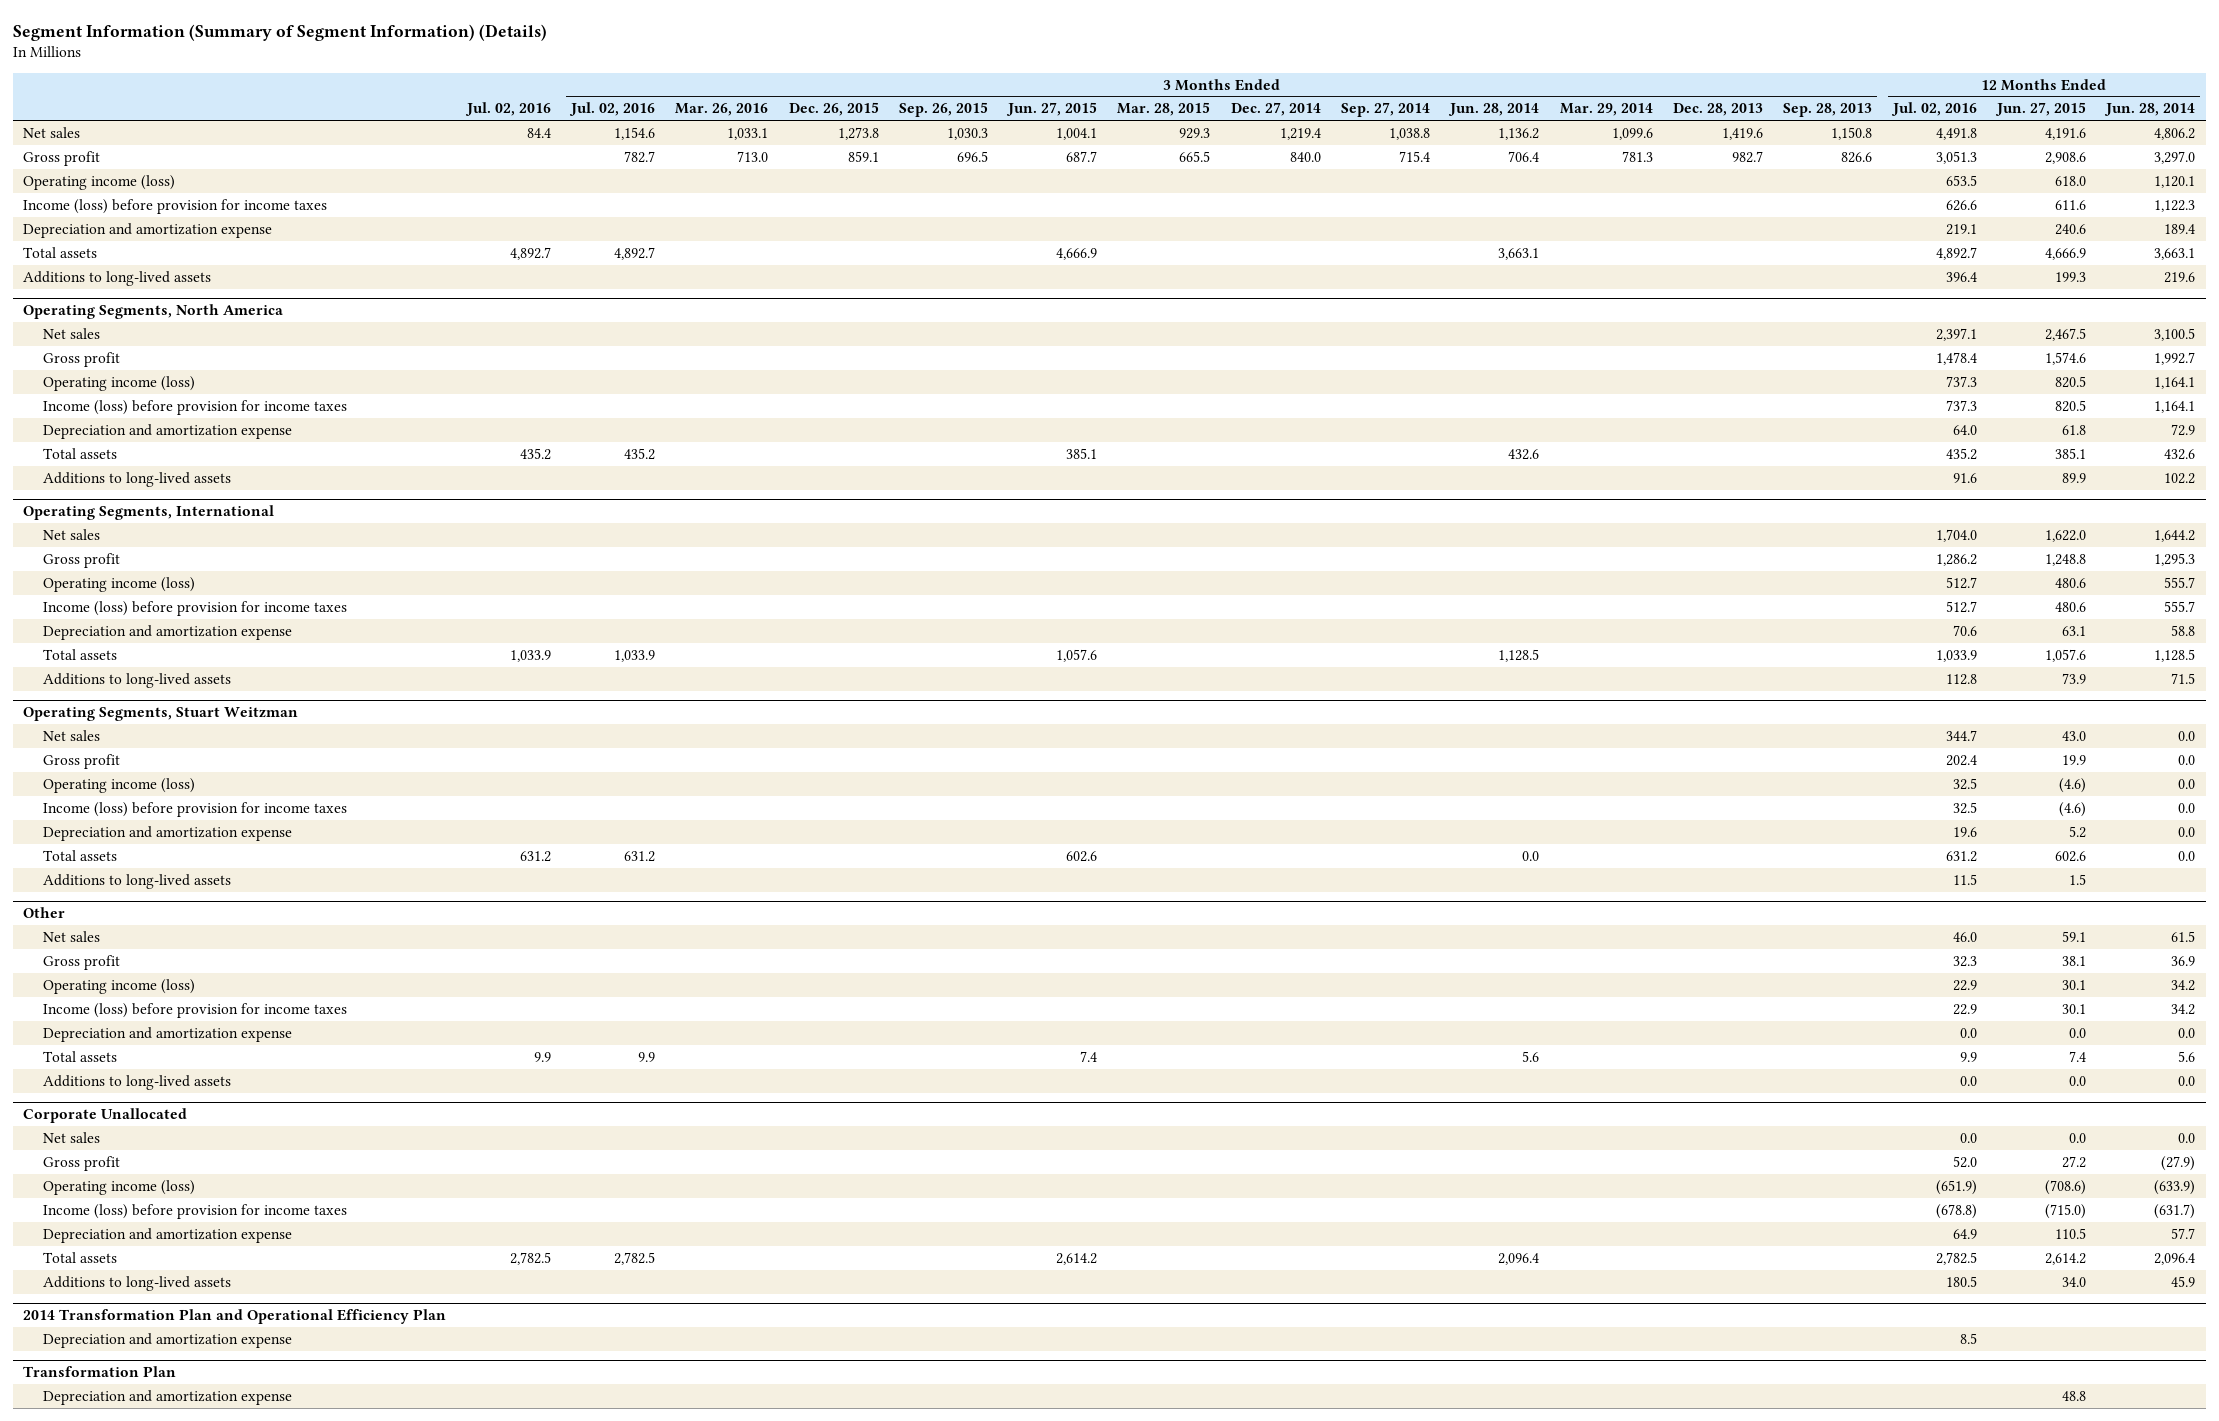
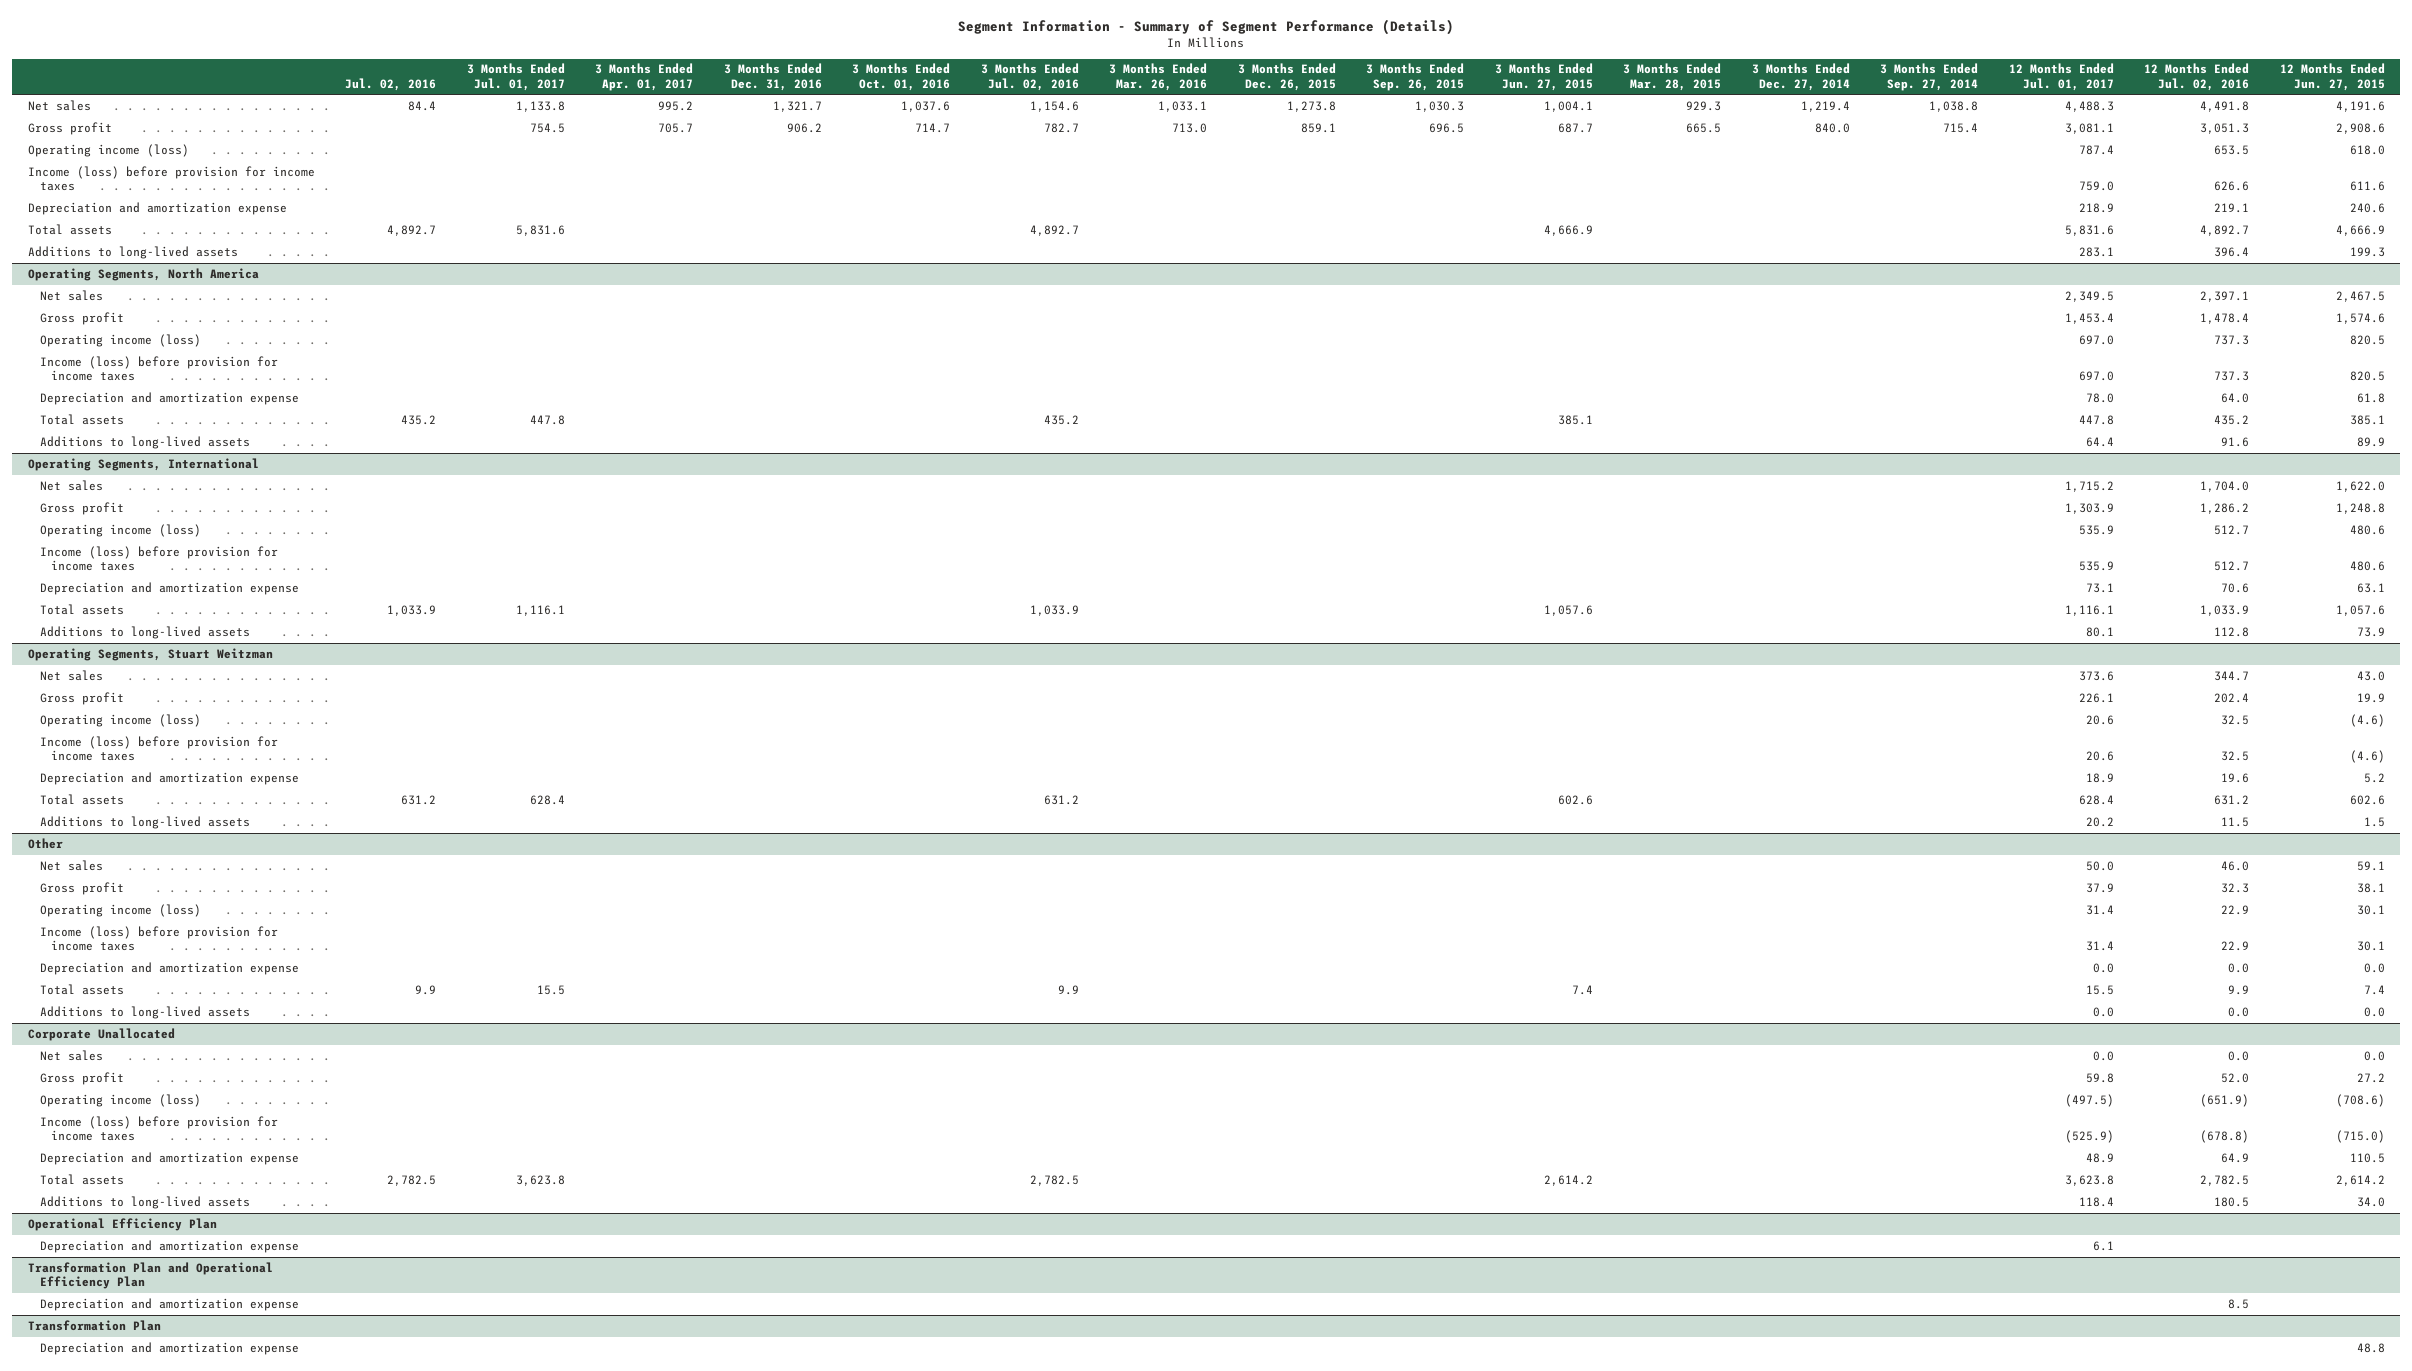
[13,23,548,41] Segment Information (Summary of Segment Information) (Details) -> [958,18,1455,35] Segment Information - Summary of Segment Performance (Details)
[1448,103,1540,117] Jun. 28, 2014 -> none
[1559,103,1653,117] Mar. 29, 2014 -> none
[1673,103,1764,117] Dec. 28, 2013 -> none
[1783,103,1873,118] Sep. 28, 2013 -> none
[2104,103,2196,117] Jun. 28, 2014 -> none
none -> [466,63,565,91] 3 Months Ended Jul. 01, 2017
none -> [595,63,694,91] 3 Months Ended Apr. 01, 2017
none -> [723,63,822,91] 3 Months Ended Dec. 31, 2016
none -> [852,63,951,91] 3 Months Ended Oct. 01, 2016
none -> [2008,63,2114,91] 12 Months Ended Jul. 01, 2017
none -> [27,1217,217,1231] Operational Efficiency Plan
none -> [39,1239,299,1253] Depreciation and amortization expense
[23,1309,447,1325] 2014 Transformation Plan and Operational Efficiency Plan -> [27,1261,273,1290] Transformation Plan and Operational Efficiency Plan

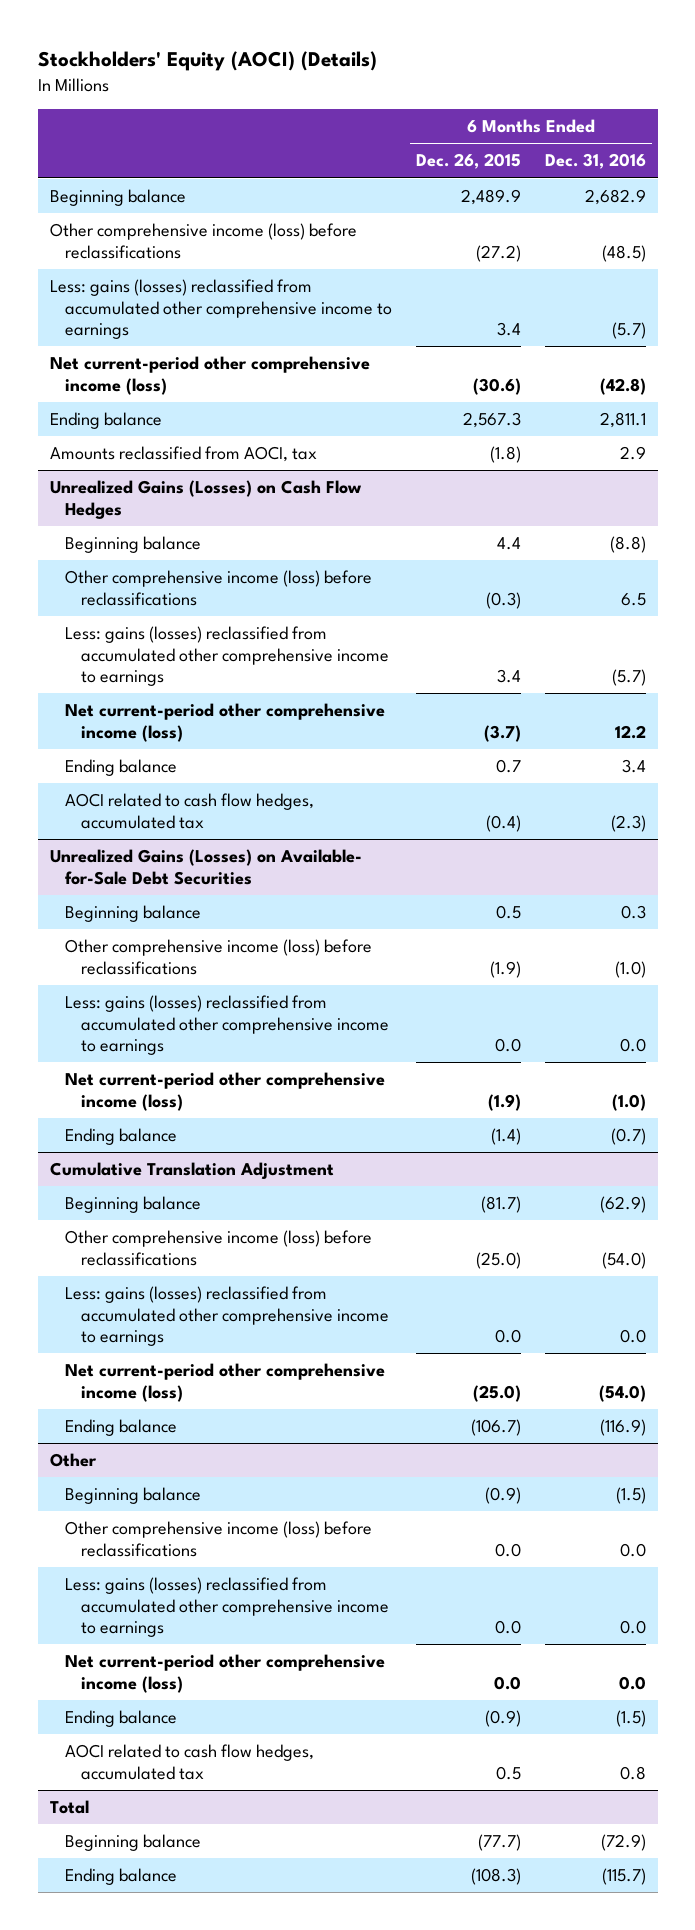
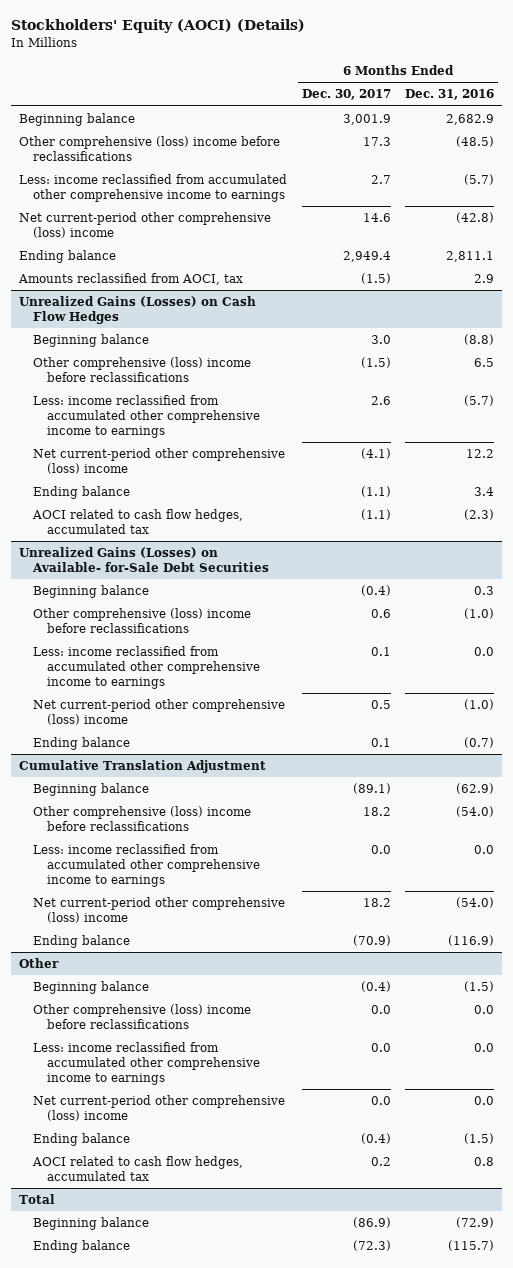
[416,153,522,170] Dec. 26, 2015 -> none
none -> [301,89,391,101] Dec. 30, 2017
[49,223,357,259] Other comprehensive income (loss) before reclassifications -> [18,136,280,161] Other comprehensive (loss) income before reclassifications
[49,279,393,340] Less: gains (losses) reclassified from accumulated other comprehensive income to earnings -> [18,174,287,202] Less: income reclassified from accumulated other comprehensive income to earnings
[49,356,370,395] Net current-period other comprehensive income (loss) -> [18,212,271,238] Net current-period other comprehensive (loss) income
[65,570,373,606] Other comprehensive income (loss) before reclassifications -> [33,357,252,382] Other comprehensive (loss) income before reclassifications
[65,626,389,687] Less: gains (losses) reclassified from accumulated other comprehensive income to earnings -> [33,395,261,438] Less: income reclassified from accumulated other comprehensive income to earnings
[65,703,386,742] Net current-period other comprehensive income (loss) -> [33,448,286,474] Net current-period other comprehensive (loss) income
[65,939,373,975] Other comprehensive income (loss) before reclassifications -> [33,608,252,633] Other comprehensive (loss) income before reclassifications
[65,995,389,1056] Less: gains (losses) reclassified from accumulated other comprehensive income to earnings -> [33,646,261,689] Less: income reclassified from accumulated other comprehensive income to earnings
[65,1072,386,1111] Net current-period other comprehensive income (loss) -> [33,699,286,725] Net current-period other comprehensive (loss) income
[65,1230,373,1266] Other comprehensive income (loss) before reclassifications -> [33,806,252,831] Other comprehensive (loss) income before reclassifications
[65,1286,389,1347] Less: gains (losses) reclassified from accumulated other comprehensive income to earnings -> [33,844,261,887] Less: income reclassified from accumulated other comprehensive income to earnings
[65,1363,386,1402] Net current-period other comprehensive income (loss) -> [33,897,286,923] Net current-period other comprehensive (loss) income
[65,1521,373,1557] Other comprehensive income (loss) before reclassifications -> [33,1004,252,1029] Other comprehensive (loss) income before reclassifications
[65,1577,389,1638] Less: gains (losses) reclassified from accumulated other comprehensive income to earnings -> [33,1042,261,1085] Less: income reclassified from accumulated other comprehensive income to earnings
[65,1654,386,1693] Net current-period other comprehensive income (loss) -> [33,1095,286,1121] Net current-period other comprehensive (loss) income

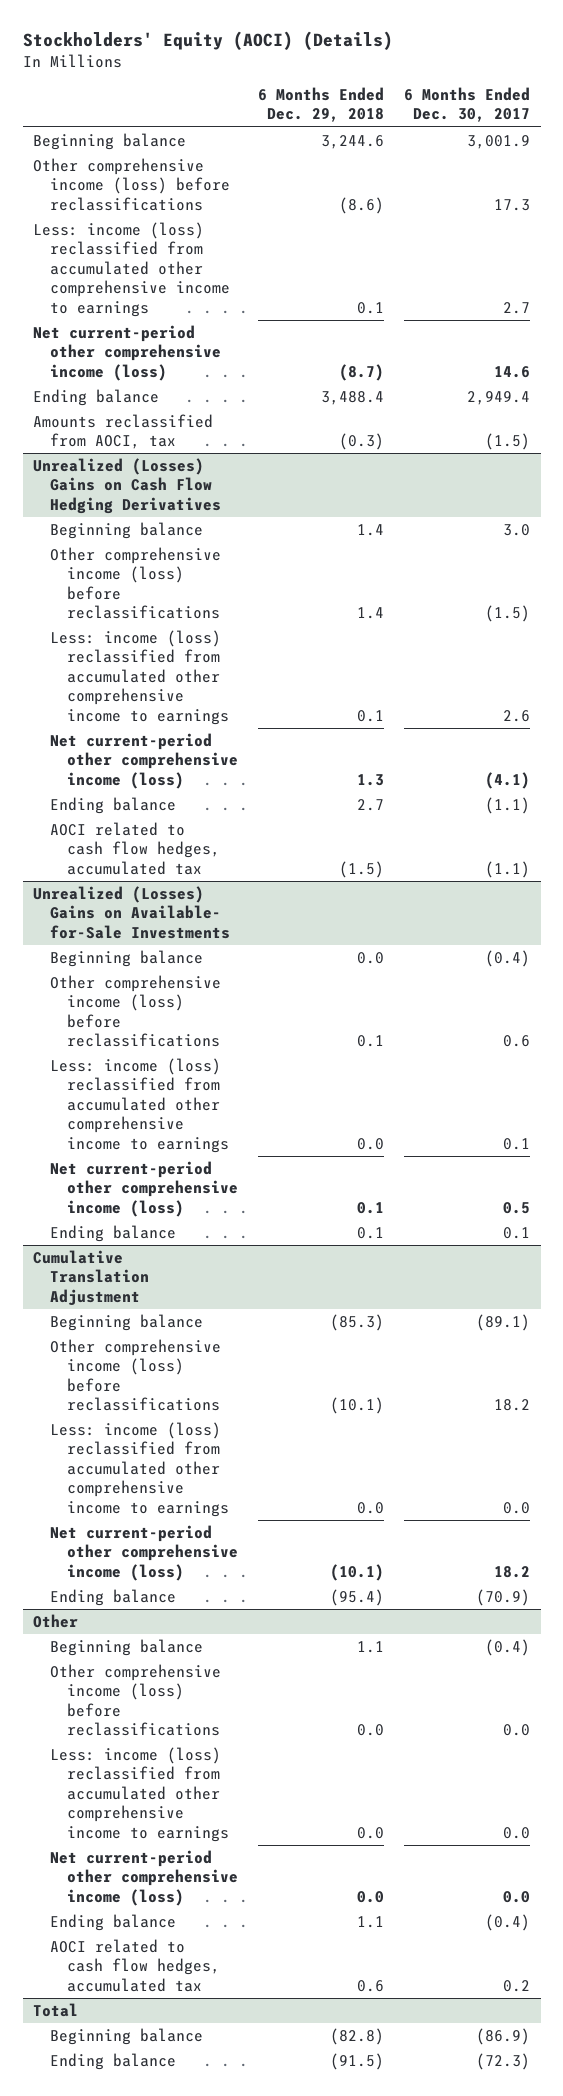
[405,89,495,101] Dec. 31, 2016 -> none
none -> [258,86,385,123] 6 Months Ended Dec. 29, 2018
[18,136,280,161] Other comprehensive (loss) income before reclassifications -> [32,157,230,211] Other comprehensive income (loss) before reclassifications
[18,174,287,202] Less: income reclassified from accumulated other comprehensive income to earnings -> [32,221,230,317] Less: income (loss) reclassified from accumulated other comprehensive income to earnings
[18,212,271,238] Net current-period other comprehensive (loss) income -> [32,324,221,381] Net current-period other comprehensive income (loss)
[18,296,256,324] Unrealized Gains (Losses) on Cash Flow Hedges -> [32,457,221,514] Unrealized (Losses) Gains on Cash Flow Hedging Derivatives
[33,357,252,382] Other comprehensive (loss) income before reclassifications -> [49,546,221,620] Other comprehensive income (loss) before reclassifications
[33,395,261,438] Less: income reclassified from accumulated other comprehensive income to earnings -> [49,629,229,725] Less: income (loss) reclassified from accumulated other comprehensive income to earnings
[33,448,286,474] Net current-period other comprehensive (loss) income -> [49,732,238,789] Net current-period other comprehensive income (loss)
[18,547,270,572] Unrealized Gains (Losses) on Available- for-Sale Debt Securities -> [32,885,230,939] Unrealized (Losses) Gains on Available- for-Sale Investments
[33,608,252,633] Other comprehensive (loss) income before reclassifications -> [49,974,221,1048] Other comprehensive income (loss) before reclassifications
[33,646,261,689] Less: income reclassified from accumulated other comprehensive income to earnings -> [49,1057,229,1153] Less: income (loss) reclassified from accumulated other comprehensive income to earnings
[33,699,286,725] Net current-period other comprehensive (loss) income -> [49,1160,238,1217] Net current-period other comprehensive income (loss)
[33,806,252,831] Other comprehensive (loss) income before reclassifications -> [49,1338,221,1412] Other comprehensive income (loss) before reclassifications
[33,844,261,887] Less: income reclassified from accumulated other comprehensive income to earnings -> [49,1421,229,1517] Less: income (loss) reclassified from accumulated other comprehensive income to earnings
[33,897,286,923] Net current-period other comprehensive (loss) income -> [49,1524,238,1581] Net current-period other comprehensive income (loss)
[33,1004,252,1029] Other comprehensive (loss) income before reclassifications -> [49,1663,221,1737] Other comprehensive income (loss) before reclassifications
[33,1042,261,1085] Less: income reclassified from accumulated other comprehensive income to earnings -> [49,1746,229,1842] Less: income (loss) reclassified from accumulated other comprehensive income to earnings
[33,1095,286,1121] Net current-period other comprehensive (loss) income -> [49,1849,238,1906] Net current-period other comprehensive income (loss)

